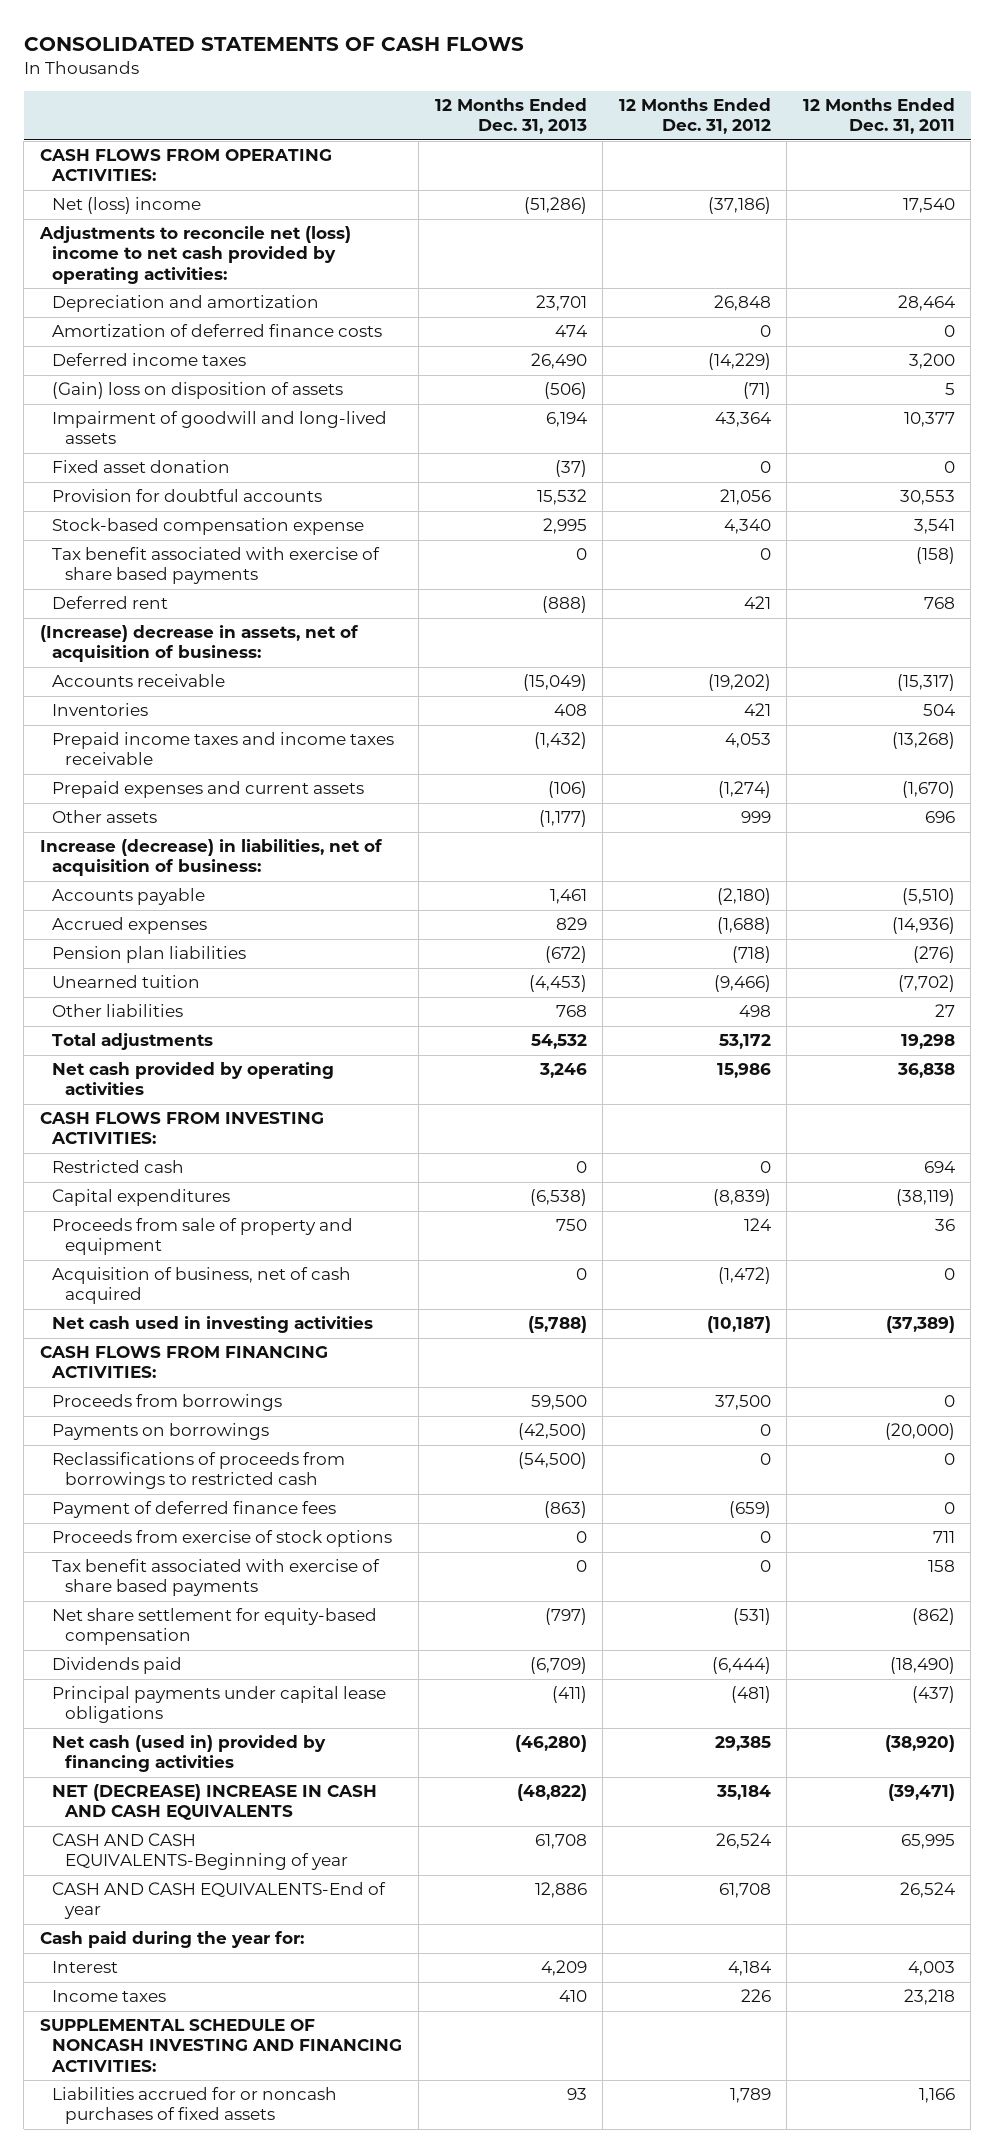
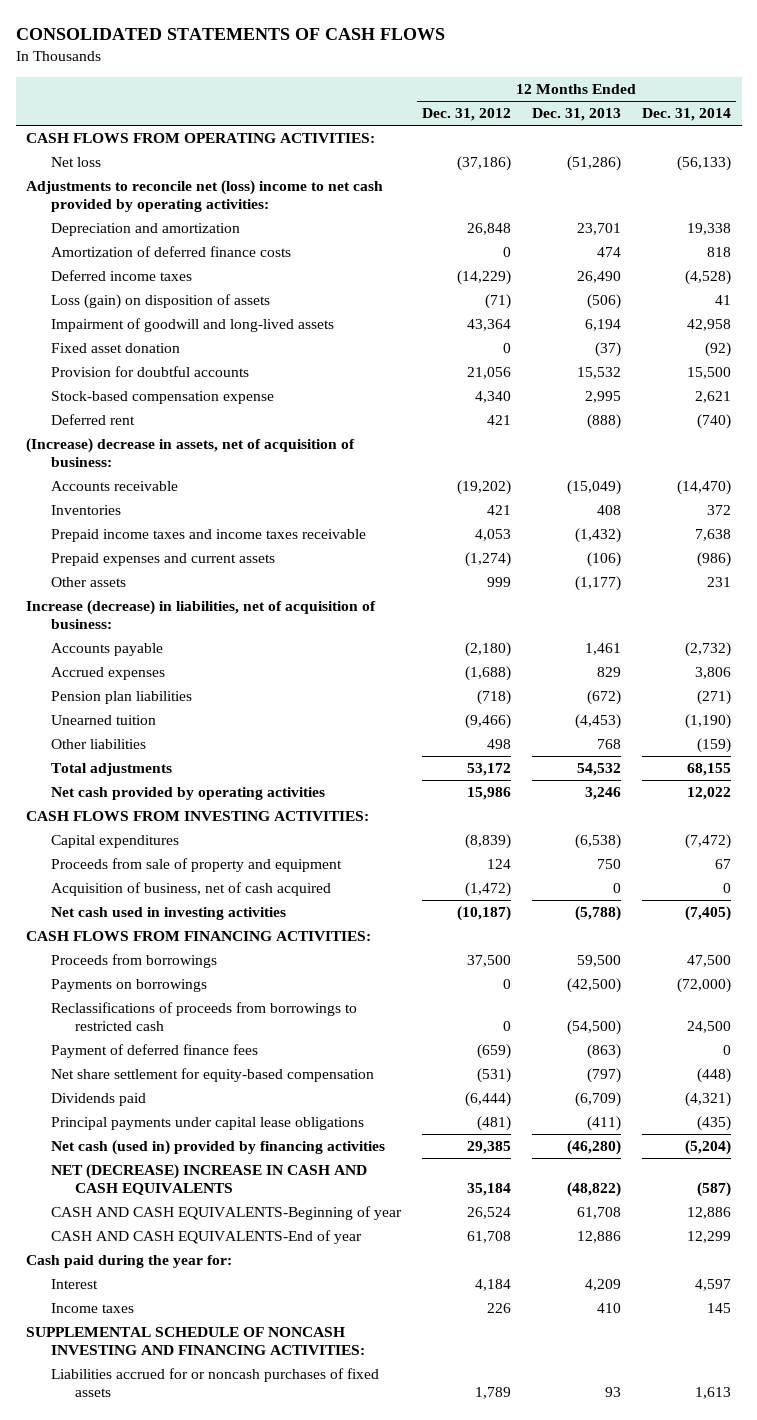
[802,98,955,135] 12 Months Ended Dec. 31, 2011 -> none
none -> [641,108,731,122] Dec. 31, 2014
[52,197,202,215] Net (loss) income -> [50,157,101,168] Net loss
[52,382,344,400] (Gain) loss on disposition of assets -> [50,294,270,310] Loss (gain) on disposition of assets
[52,547,381,585] Tax benefit associated with exercise of share based payments -> none
[52,1160,185,1174] Restricted cash -> none
[52,1530,393,1548] Proceeds from exercise of stock options -> none
[52,1559,381,1597] Tax benefit associated with exercise of share based payments -> none

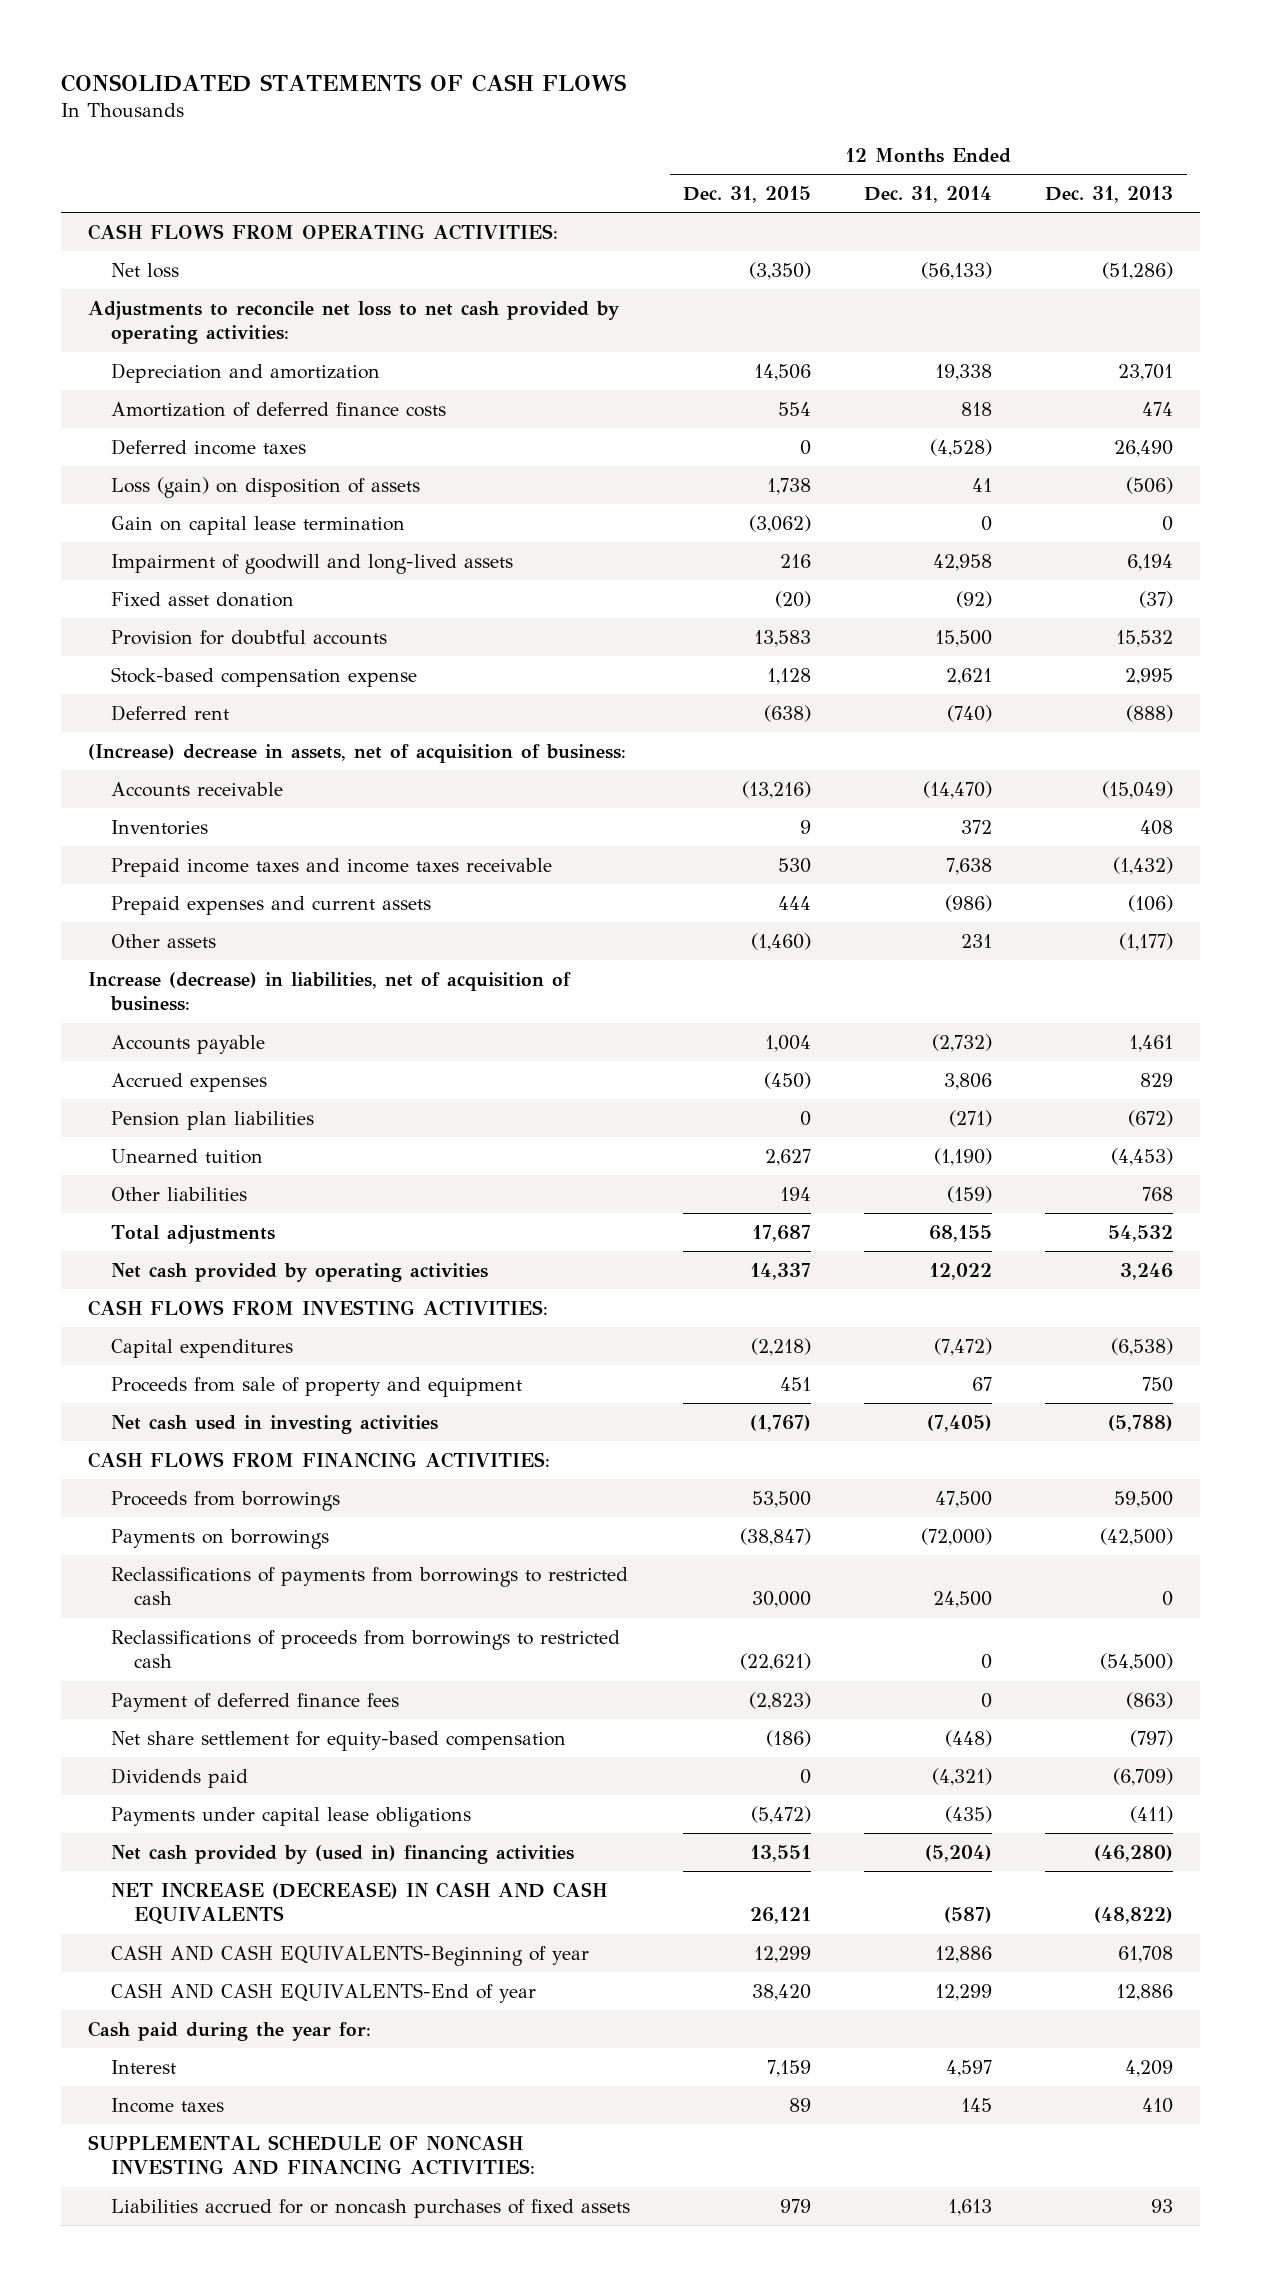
[421,108,511,122] Dec. 31, 2012 -> none
none -> [683,186,812,204] Dec. 31, 2015
[26,180,384,213] Adjustments to reconcile net (loss) income to net cash provided by operating activities: -> [87,300,620,345] Adjustments to reconcile net loss to net cash provided by operating activities:
none -> [110,515,405,535] Gain on capital lease termination
[50,882,331,897] Acquisition of business, net of cash acquired -> none
none -> [110,1566,628,1606] Reclassifications of payments from borrowings to restricted cash
[686,1021,731,1034] 24,500 -> [981,1654,993,1670] 0
[50,1117,364,1131] Principal payments under capital lease obligations -> [110,1806,471,1827] Payments under capital lease obligations
[50,1140,385,1156] Net cash (used in) provided by financing activities -> [110,1844,574,1864] Net cash provided by (used in) financing activities
[50,1164,367,1196] NET (DECREASE) INCREASE IN CASH AND CASH EQUIVALENTS -> [110,1881,607,1925] NET INCREASE (DECREASE) IN CASH AND CASH EQUIVALENTS

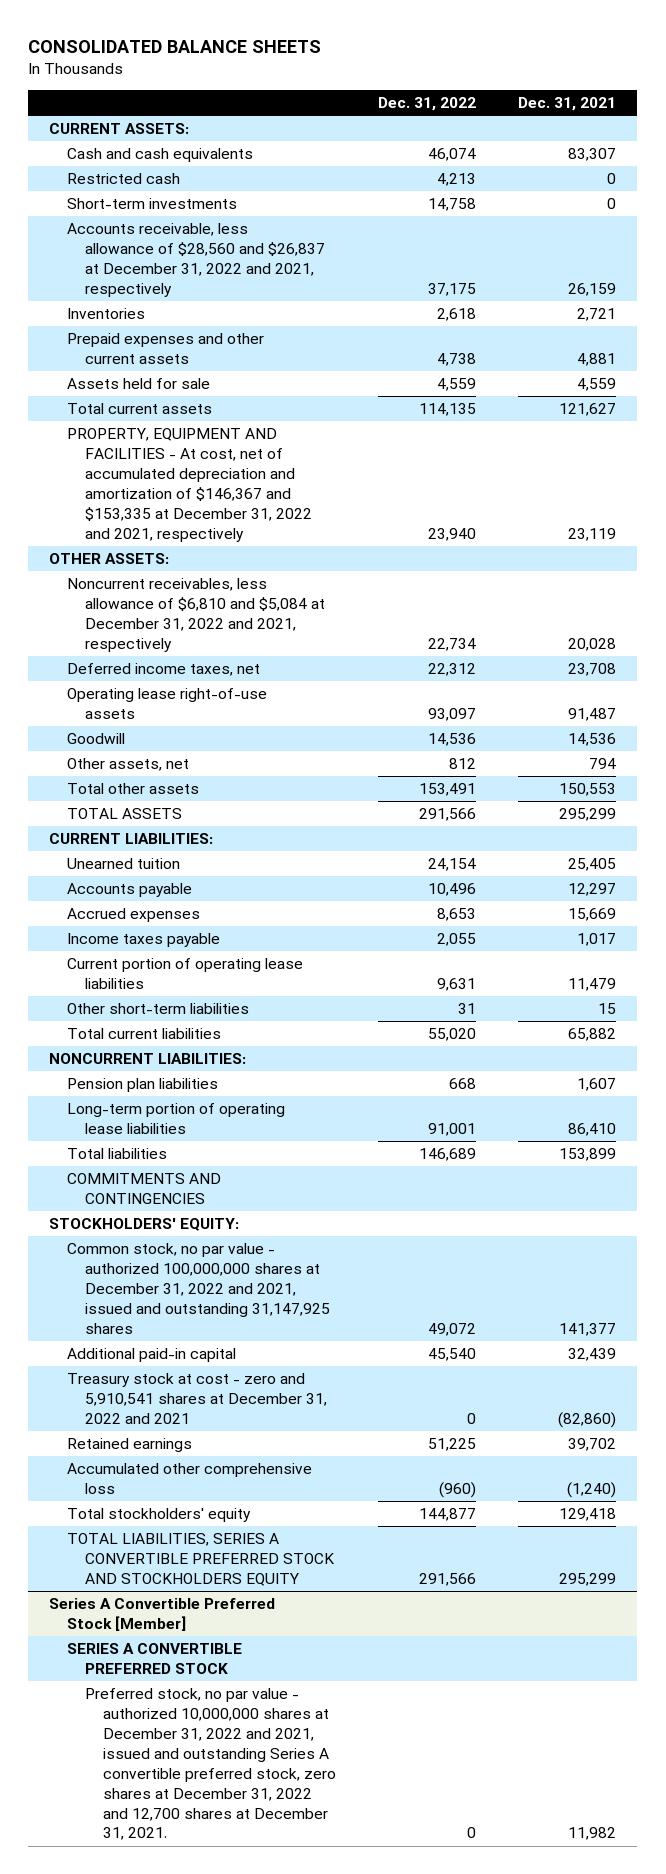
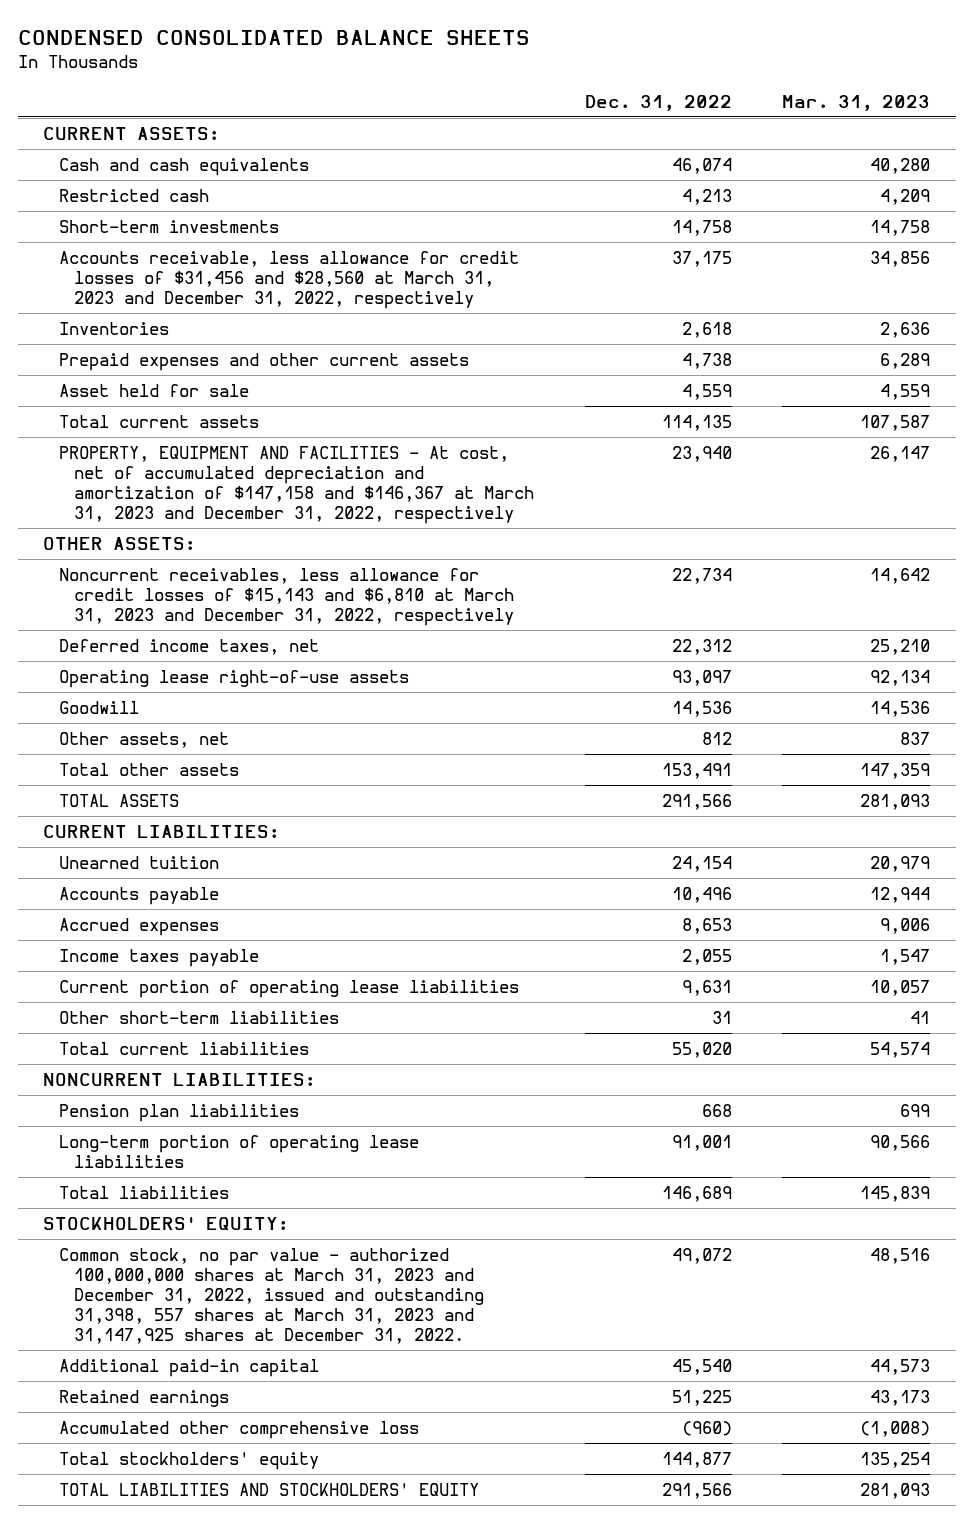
[28,39,322,53] CONSOLIDATED BALANCE SHEETS -> [18,29,531,45] CONDENSED CONSOLIDATED BALANCE SHEETS
[518,97,617,112] Dec. 31, 2021 -> none
none -> [782,94,931,111] Mar. 31, 2023
[67,223,325,297] Accounts receivable, less allowance of $28,560 and $26,837 at December 31, 2022 and 2021, respectively -> [58,251,519,310] Accounts receivable, less allowance for credit losses of $31,456 and $28,560 at March 31, 2023 and December 31, 2022, respectively
[67,378,211,390] Assets held for sale -> [58,384,249,398] Asset held for sale
[67,428,312,542] PROPERTY, EQUIPMENT AND FACILITIES - At cost, net of accumulated depreciation and amortization of $146,367 and $153,335 at December 31, 2022 and 2021, respectively -> [58,446,534,525] PROPERTY, EQUIPMENT AND FACILITIES - At cost, net of accumulated depreciation and amortization of $147,158 and $146,367 at March 31, 2023 and December 31, 2022, respectively
[67,578,325,652] Noncurrent receivables, less allowance of $6,810 and $5,084 at December 31, 2022 and 2021, respectively -> [58,568,514,627] Noncurrent receivables, less allowance for credit losses of $15,143 and $6,810 at March 31, 2023 and December 31, 2022, respectively
[67,1173,222,1205] COMMITMENTS AND CONTINGENCIES -> none
[67,1243,330,1334] Common stock, no par value - authorized 100,000,000 shares at December 31, 2022 and 2021, issued and outstanding 31,147,925 shares -> [58,1248,484,1345] Common stock, no par value - authorized 100,000,000 shares at March 31, 2023 and December 31, 2022, issued and outstanding 31,398, 557 shares at March 31, 2023 and 31,147,925 shares at December 31, 2022.
[67,1373,327,1425] Treasury stock at cost - zero and 5,910,541 shares at December 31, 2022 and 2021 -> none
[49,1598,276,1632] Series A Convertible Preferred Stock [Member] -> none
[67,1643,243,1675] SERIES A CONVERTIBLE PREFERRED STOCK -> none
[84,1688,336,1841] Preferred stock, no par value - authorized 10,000,000 shares at December 31, 2022 and 2021, issued and outstanding Series A convertible preferred stock, zero shares at December 31, 2022 and 12,700 shares at December 31, 2021. -> none
[67,1533,335,1587] TOTAL LIABILITIES, SERIES A CONVERTIBLE PREFERRED STOCK AND STOCKHOLDERS EQUITY -> [58,1483,479,1497] TOTAL LIABILITIES AND STOCKHOLDERS' EQUITY

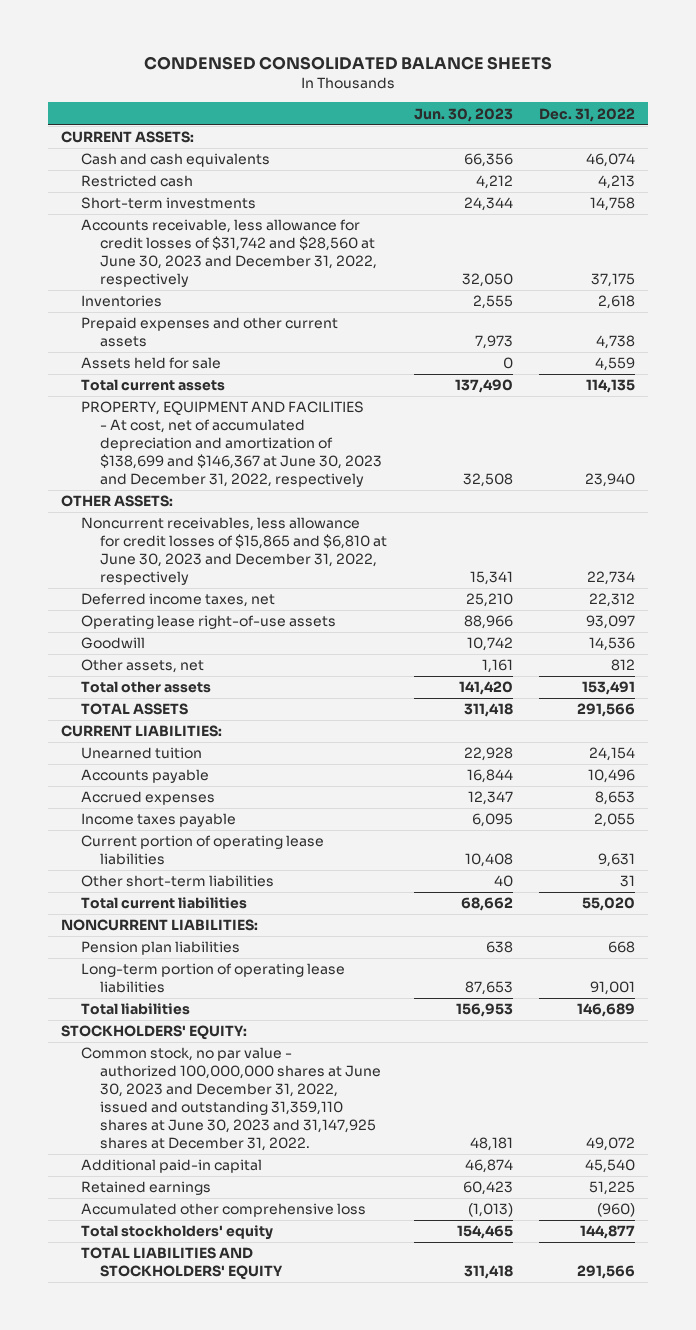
[782,94,931,111] Mar. 31, 2023 -> none
none -> [413,107,513,122] Jun. 30, 2023
[58,251,519,310] Accounts receivable, less allowance for credit losses of $31,456 and $28,560 at March 31, 2023 and December 31, 2022, respectively -> [80,219,378,288] Accounts receivable, less allowance for credit losses of $31,742 and $28,560 at June 30, 2023 and December 31, 2022, respectively
[58,384,249,398] Asset held for sale -> [80,357,221,370] Assets held for sale
[58,446,534,525] PROPERTY, EQUIPMENT AND FACILITIES - At cost, net of accumulated depreciation and amortization of $147,158 and $146,367 at March 31, 2023 and December 31, 2022, respectively -> [80,401,383,488] PROPERTY, EQUIPMENT AND FACILITIES - At cost, net of accumulated depreciation and amortization of $138,699 and $146,367 at June 30, 2023 and December 31, 2022, respectively
[58,568,514,627] Noncurrent receivables, less allowance for credit losses of $15,143 and $6,810 at March 31, 2023 and December 31, 2022, respectively -> [80,517,388,586] Noncurrent receivables, less allowance for credit losses of $15,865 and $6,810 at June 30, 2023 and December 31, 2022, respectively
[58,1248,484,1345] Common stock, no par value - authorized 100,000,000 shares at March 31, 2023 and December 31, 2022, issued and outstanding 31,398, 557 shares at March 31, 2023 and 31,147,925 shares at December 31, 2022. -> [80,1047,382,1152] Common stock, no par value - authorized 100,000,000 shares at June 30, 2023 and December 31, 2022, issued and outstanding 31,359,110 shares at June 30, 2023 and 31,147,925 shares at December 31, 2022.

